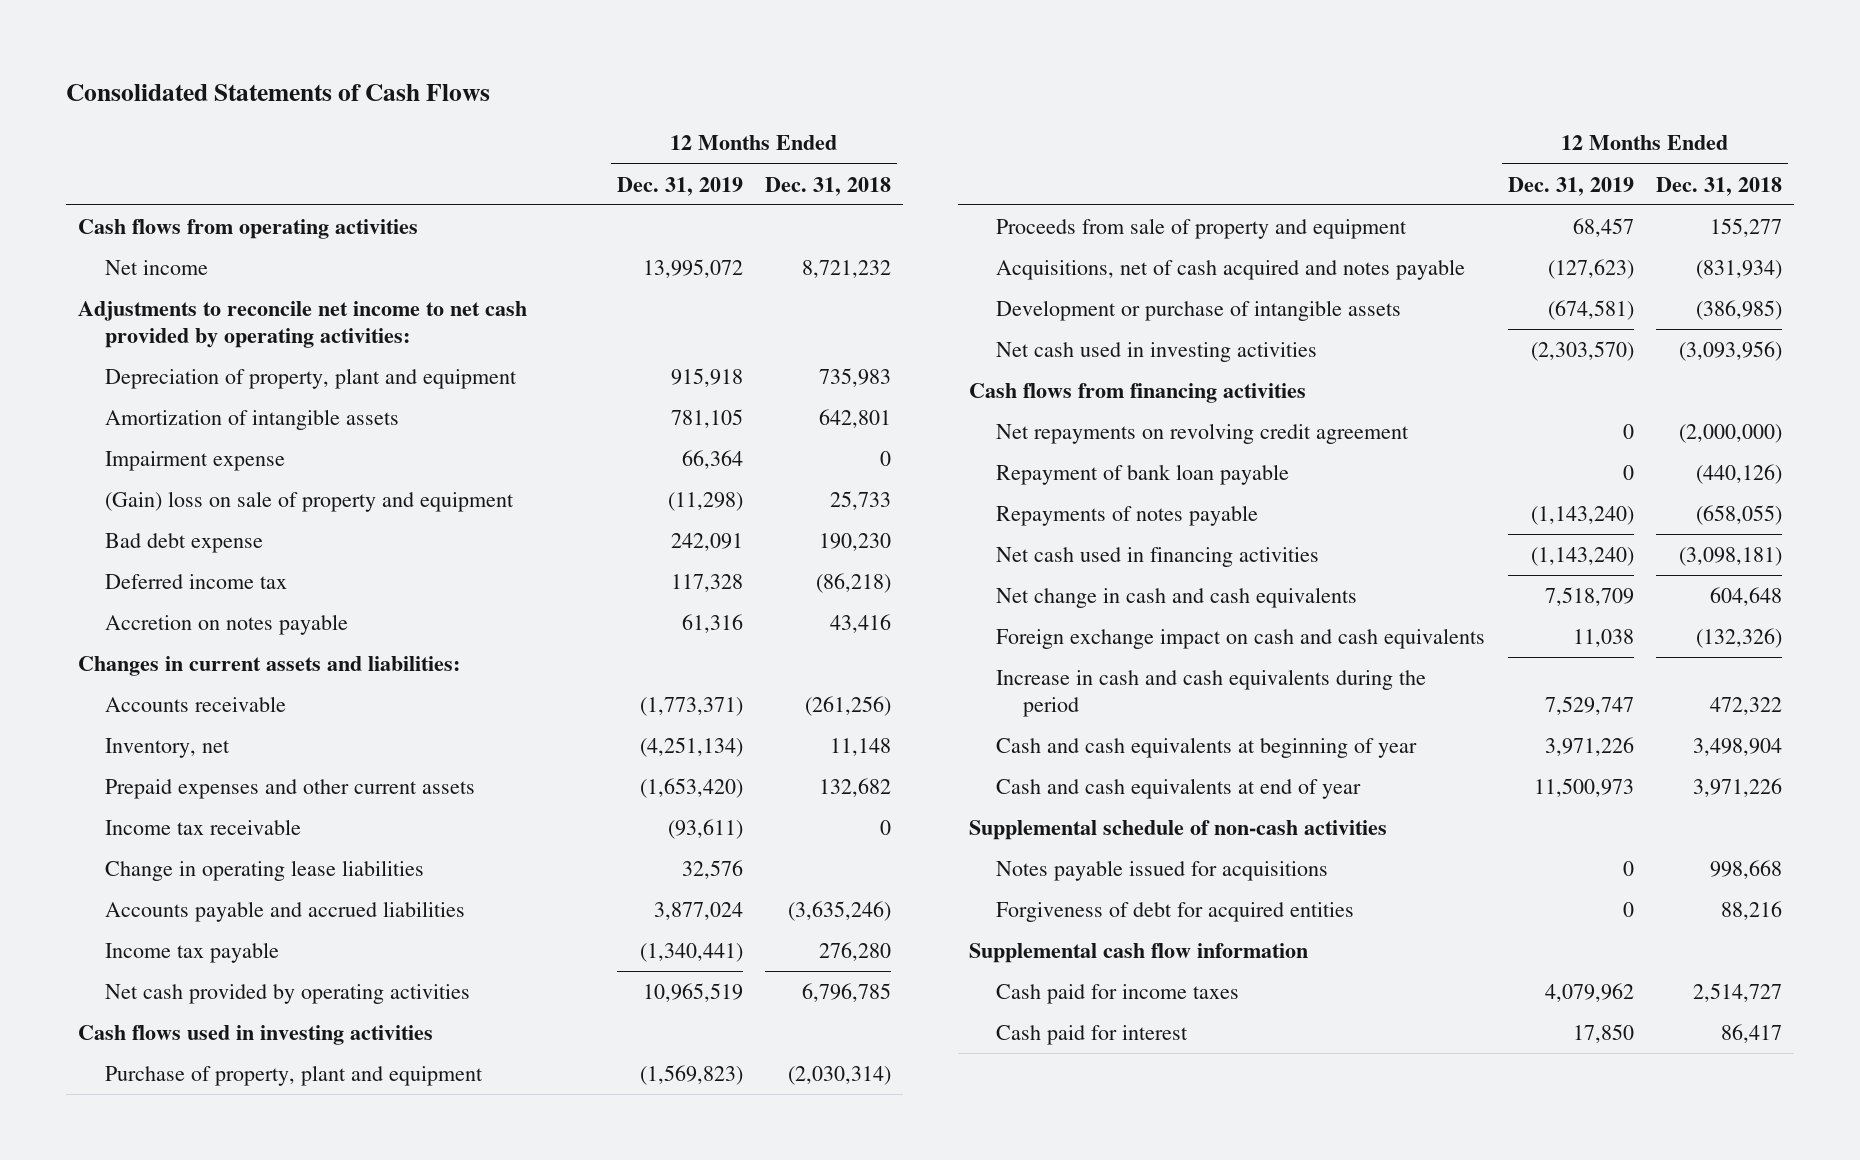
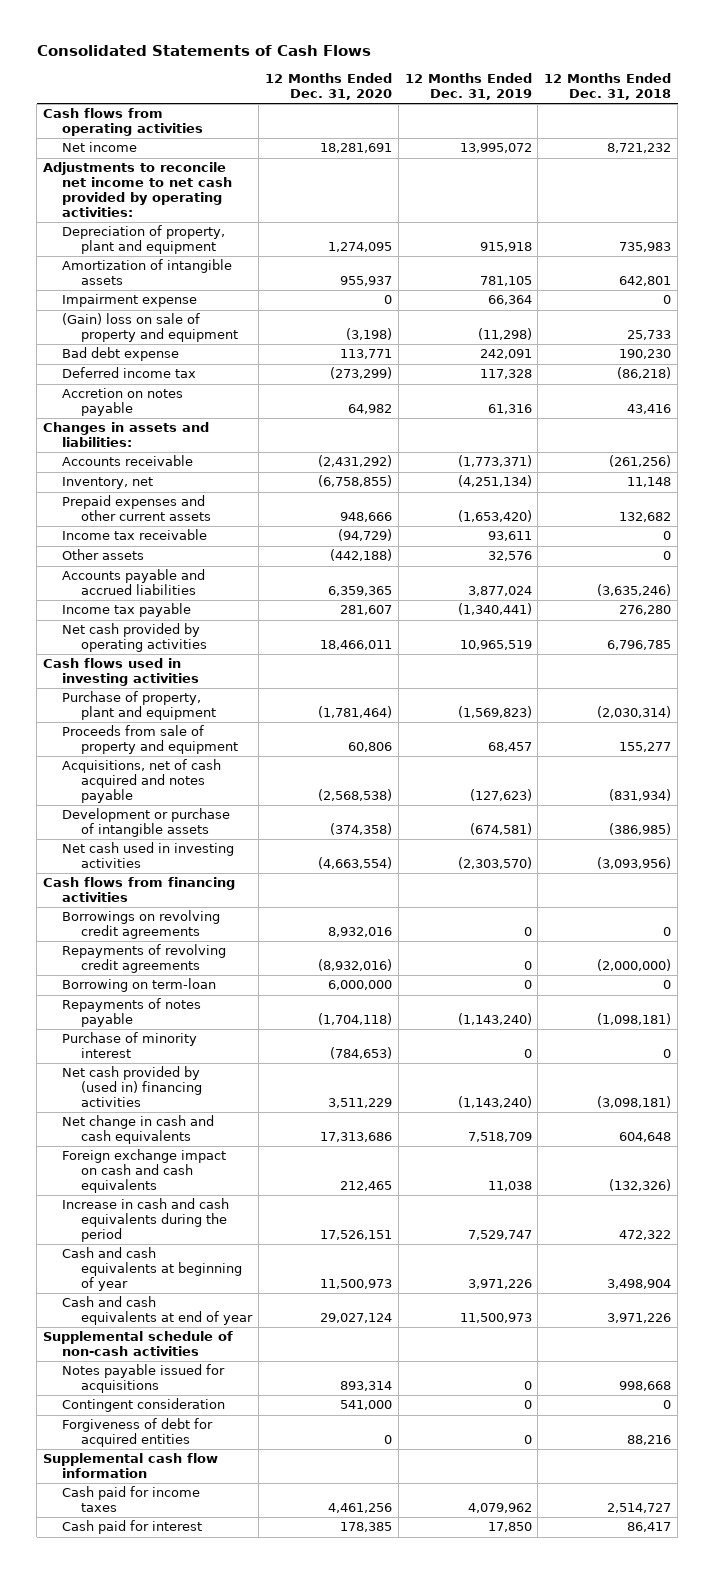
none -> [264,73,392,101] 12 Months Ended Dec. 31, 2020
[77,655,460,676] Changes in current assets and liabilities: -> [42,422,209,448] Changes in assets and liabilities:
[104,859,424,881] Change in operating lease liabilities -> none
[667,818,743,839] (93,611) -> [487,531,532,542] 93,611
none -> [62,549,145,561] Other assets
[995,463,1289,485] Repayment of bank loan payable -> none
none -> [62,910,221,940] Borrowings on revolving credit agreements
[995,422,1409,444] Net repayments on revolving credit agreement -> [62,944,227,974] Repayments of revolving credit agreements
none -> [62,978,217,993] Borrowing on term-loan
[1696,504,1783,525] (658,055) -> [597,1013,672,1026] (1,098,181)
none -> [62,1032,198,1059] Purchase of minority interest
[995,546,1319,567] Net cash used in financing activities -> [62,1066,203,1108] Net cash provided by (used in) financing activities
none -> [62,1398,226,1413] Contingent consideration

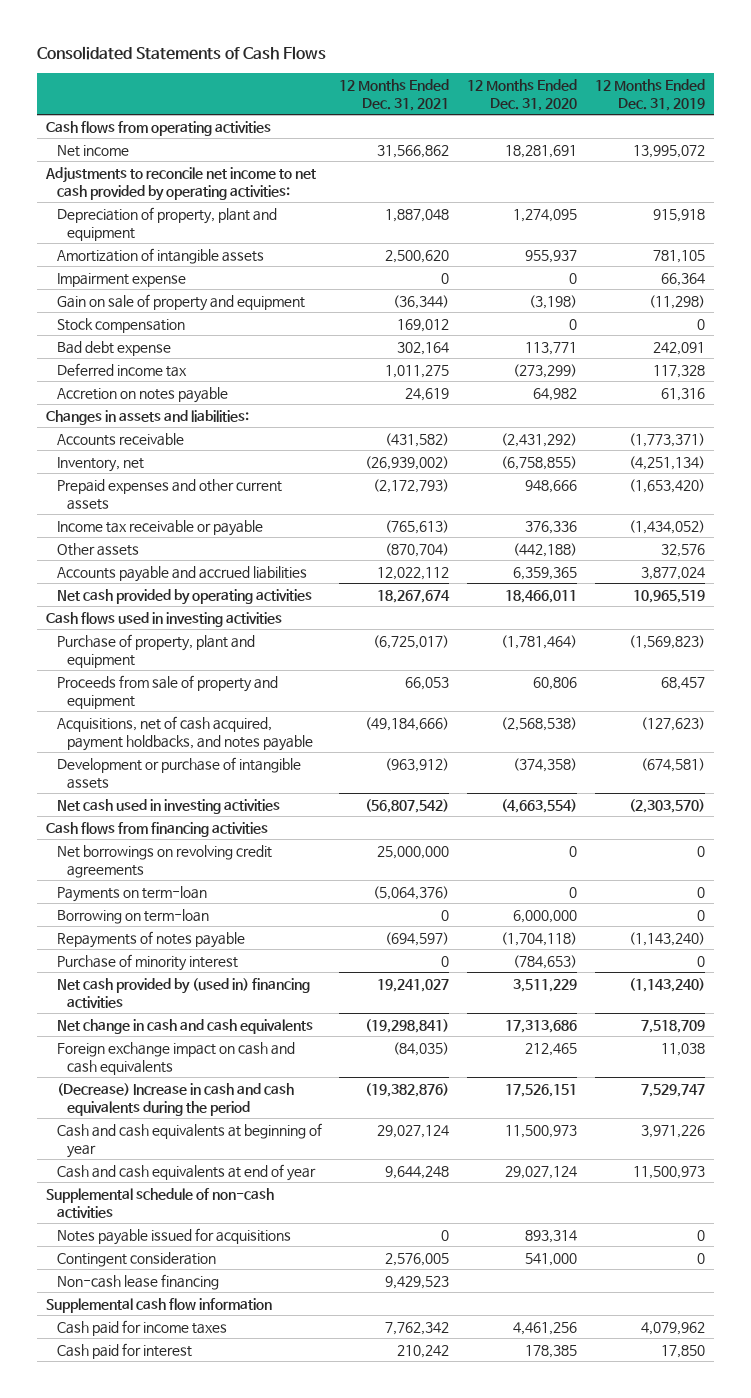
[544,73,672,101] 12 Months Ended Dec. 31, 2018 -> none
none -> [339,78,450,111] 12 Months Ended Dec. 31, 2021
[62,313,239,343] (Gain) loss on sale of property and equipment -> [56,293,305,311] Gain on sale of property and equipment
none -> [56,317,185,333] Stock compensation
[62,529,208,541] Income tax receivable -> [56,519,263,536] Income tax receivable or payable
[337,529,392,542] (94,729) -> [525,520,578,534] 376,336
[487,531,532,542] 93,611 -> [628,519,705,534] (1,434,052)
[62,603,192,618] Income tax payable -> none
[62,759,222,804] Acquisitions, net of cash acquired and notes payable -> [56,715,314,751] Acquisitions, net of cash acquired, payment holdbacks, and notes payable
[62,944,227,974] Repayments of revolving credit agreements -> none
[62,910,221,940] Borrowings on revolving credit agreements -> [56,844,272,878] Net borrowings on revolving credit agreements
[327,927,392,938] 8,932,016 -> [569,845,578,857] 0
none -> [56,885,207,902] Payments on term-loan
[62,1198,230,1243] Increase in cash and cash equivalents during the period -> [56,1082,294,1116] (Decrease) Increase in cash and cash equivalents during the period
[62,1418,214,1448] Forgiveness of debt for acquired entities -> none
none -> [56,1273,219,1290] Non-cash lease financing

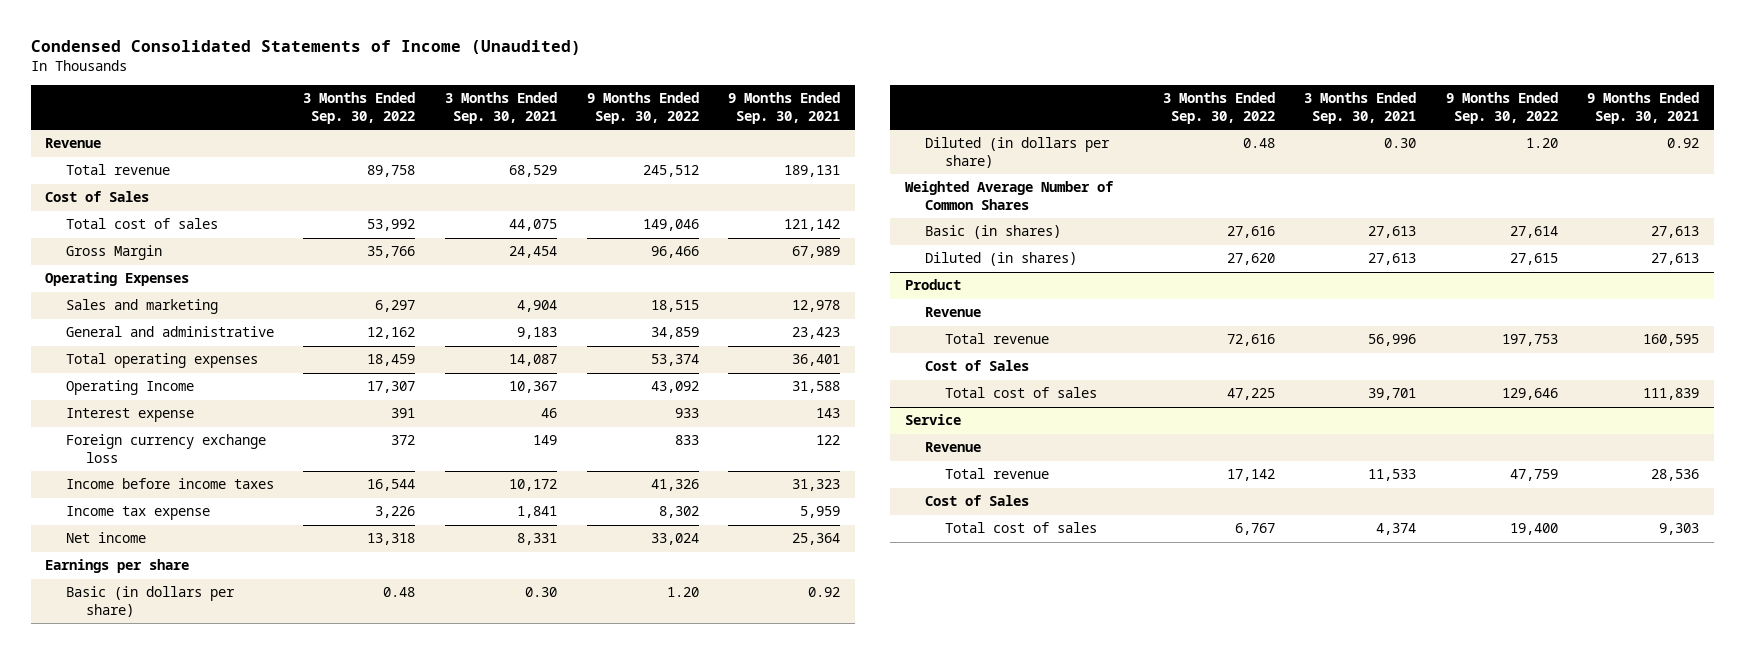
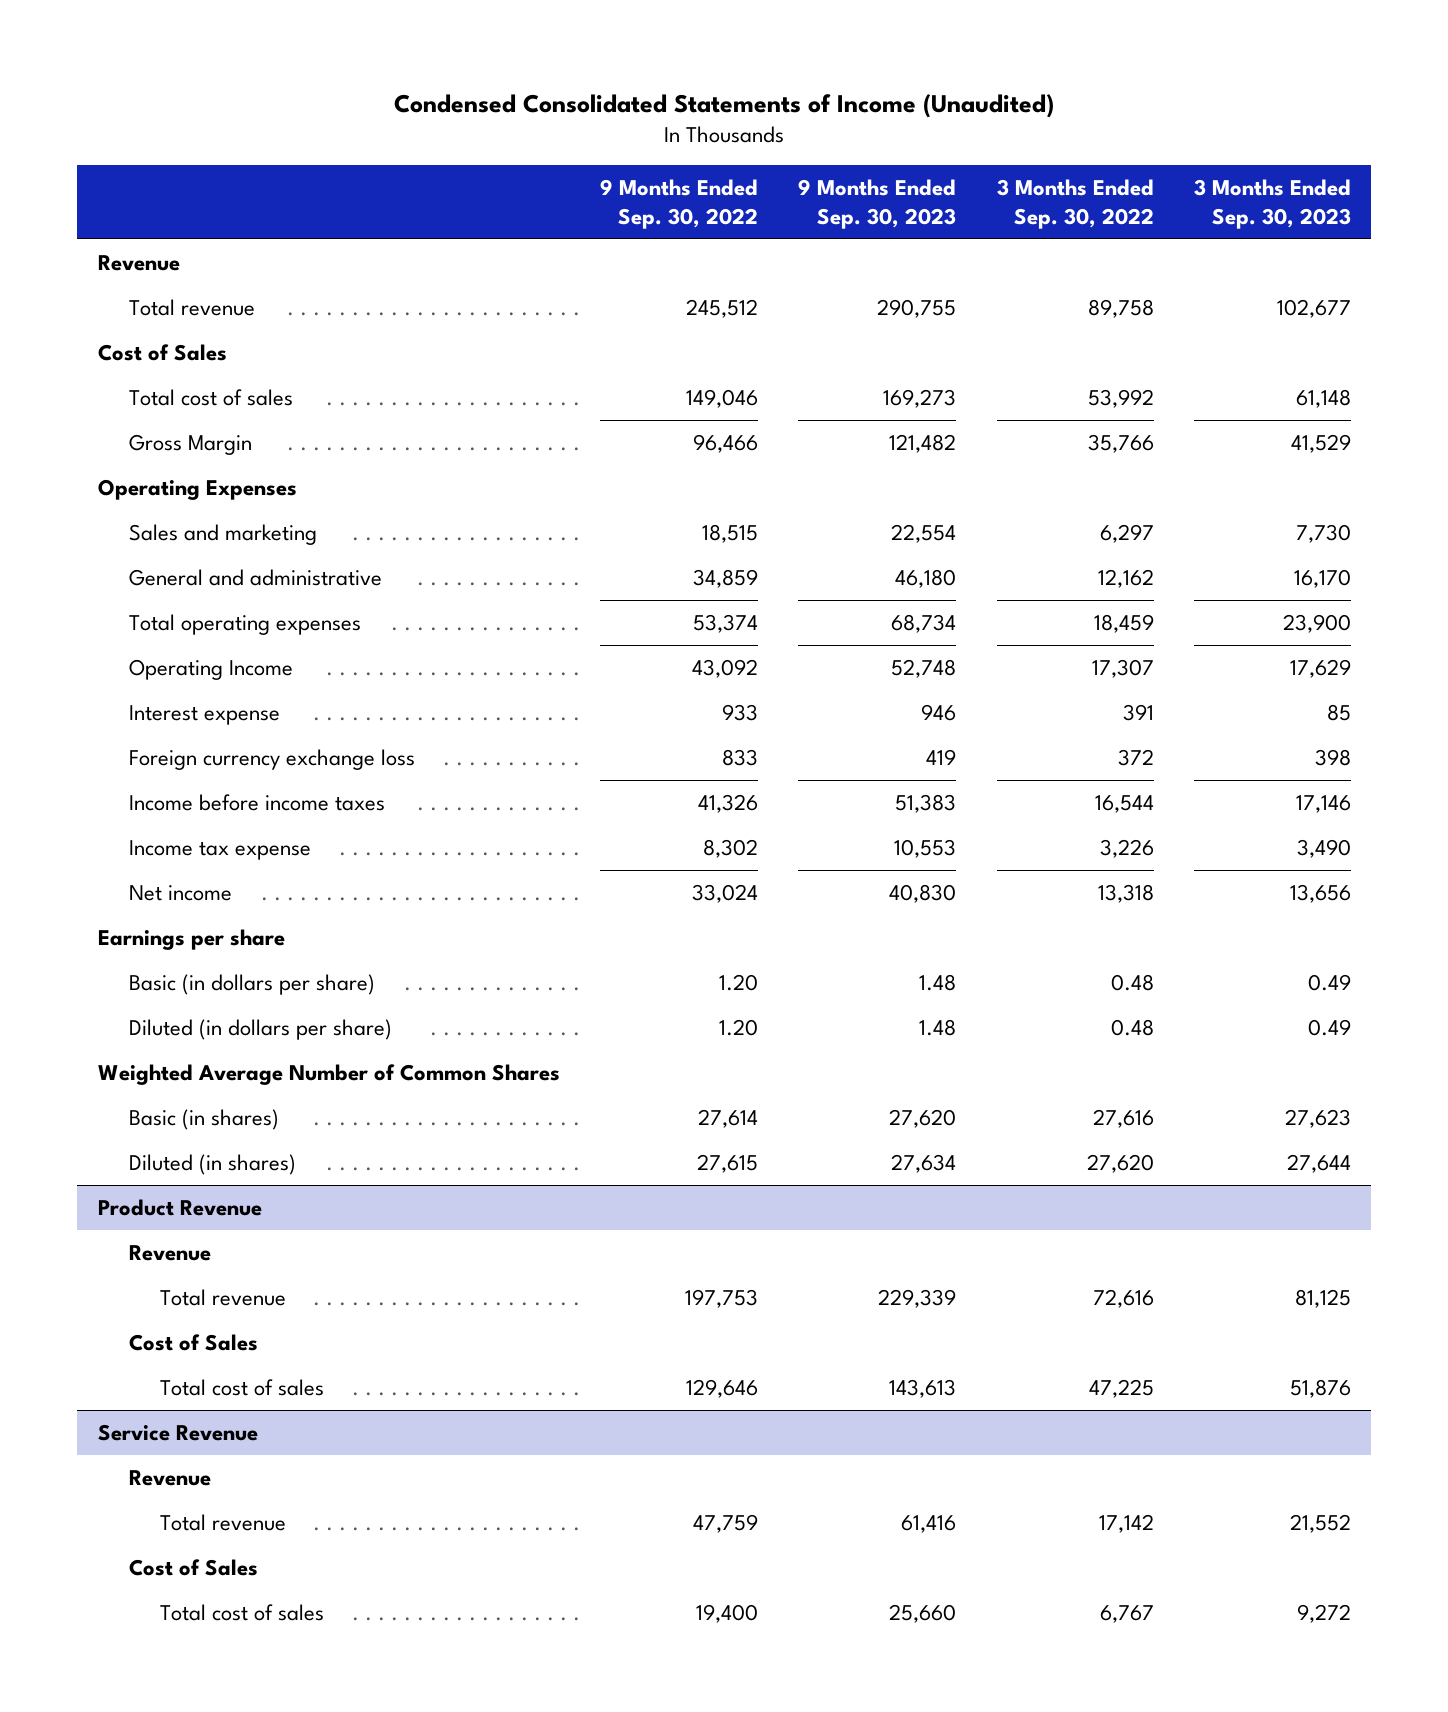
[444,92,557,124] 3 Months Ended Sep. 30, 2021 -> none
[728,92,841,124] 9 Months Ended Sep. 30, 2021 -> none
none -> [798,178,957,229] 9 Months Ended Sep. 30, 2023
none -> [1193,178,1351,229] 3 Months Ended Sep. 30, 2023
[904,279,961,291] Product -> [97,1198,262,1216] Product Revenue
[904,414,961,426] Service -> [97,1423,258,1441] Service Revenue

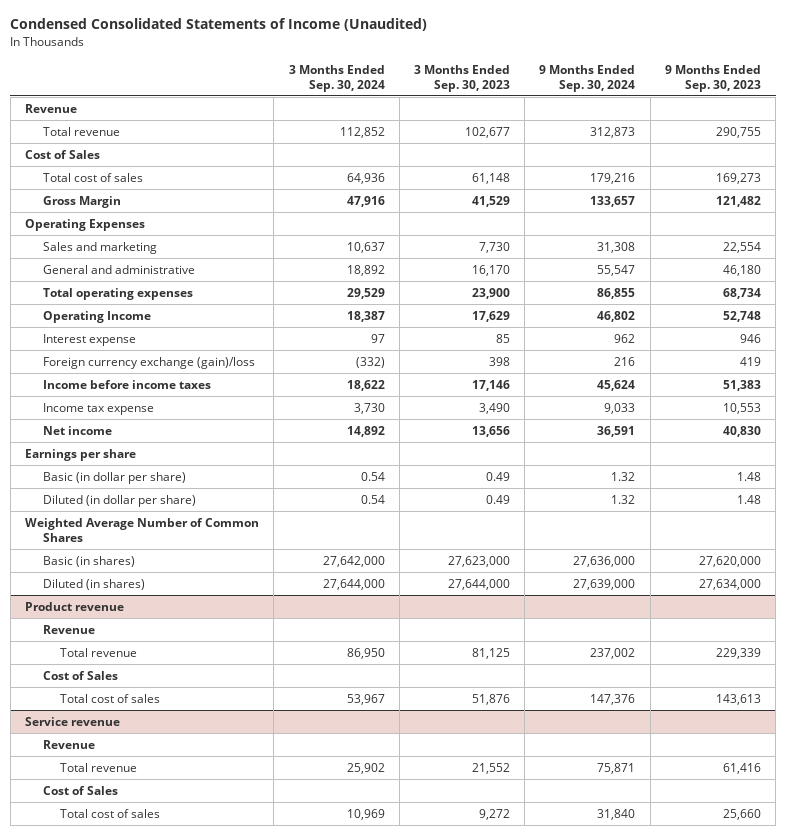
[599,178,758,229] 9 Months Ended Sep. 30, 2022 -> none
[996,178,1154,229] 3 Months Ended Sep. 30, 2022 -> none
none -> [288,64,385,92] 3 Months Ended Sep. 30, 2024
none -> [539,64,636,92] 9 Months Ended Sep. 30, 2024
[128,748,415,770] Foreign currency exchange loss -> [42,356,255,369] Foreign currency exchange (gain)/loss
[128,973,375,995] Basic (in dollars per share) -> [42,471,186,484] Basic (in dollar per share)
[128,1018,392,1040] Diluted (in dollars per share) -> [42,494,196,507] Diluted (in dollar per share)
[889,1108,957,1128] 27,620 -> [698,555,761,567] 27,620,000
[1284,1108,1351,1128] 27,623 -> [448,555,511,567] 27,623,000
[891,1153,957,1173] 27,634 -> [698,578,761,590] 27,634,000
[1286,1153,1351,1173] 27,644 -> [448,578,511,590] 27,644,000
[97,1198,262,1216] Product Revenue -> [25,601,125,611] Product revenue
[97,1423,258,1441] Service Revenue -> [25,716,121,726] Service revenue

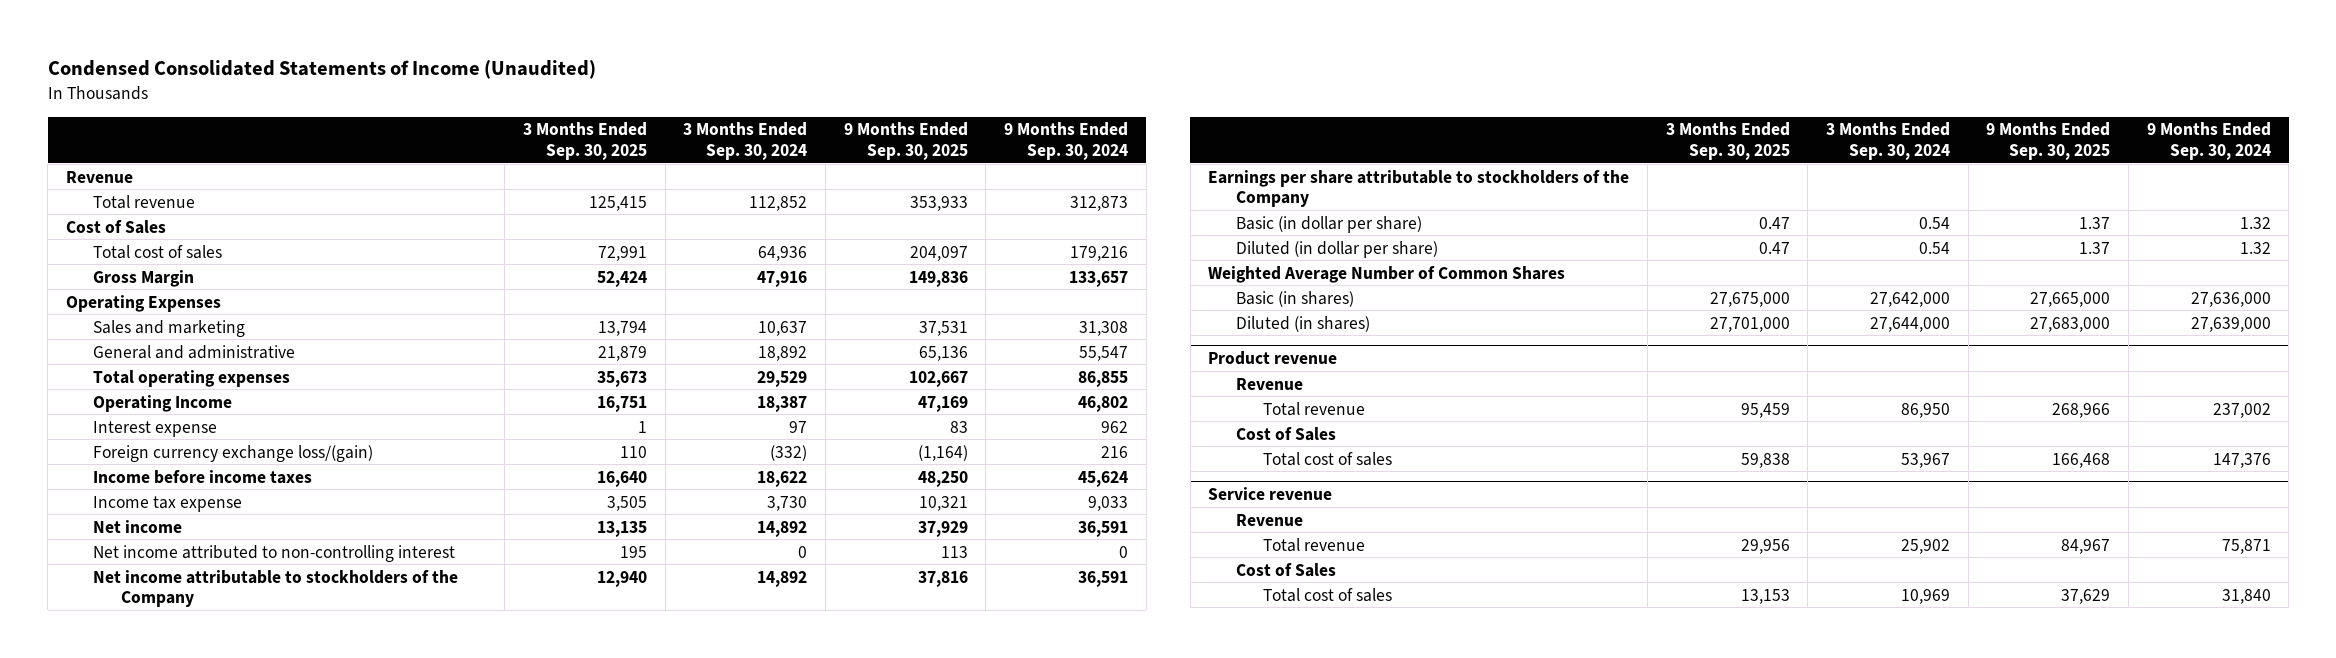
[414,64,511,92] 3 Months Ended Sep. 30, 2023 -> none
[664,64,761,92] 9 Months Ended Sep. 30, 2023 -> none
none -> [523,122,648,160] 3 Months Ended Sep. 30, 2025
none -> [843,122,968,160] 9 Months Ended Sep. 30, 2025
[42,356,255,369] Foreign currency exchange (gain)/loss -> [93,444,374,462] Foreign currency exchange loss/(gain)
none -> [93,544,456,562] Net income attributed to non-controlling interest
none -> [93,569,459,607] Net income attributable to stockholders of the Company
[25,448,137,461] Earnings per share -> [1208,169,1630,207] Earnings per share attributable to stockholders of the Company

